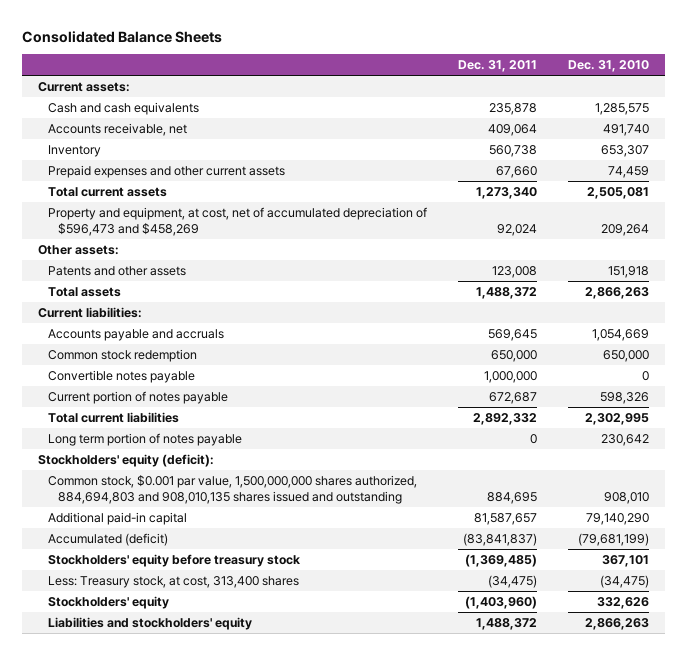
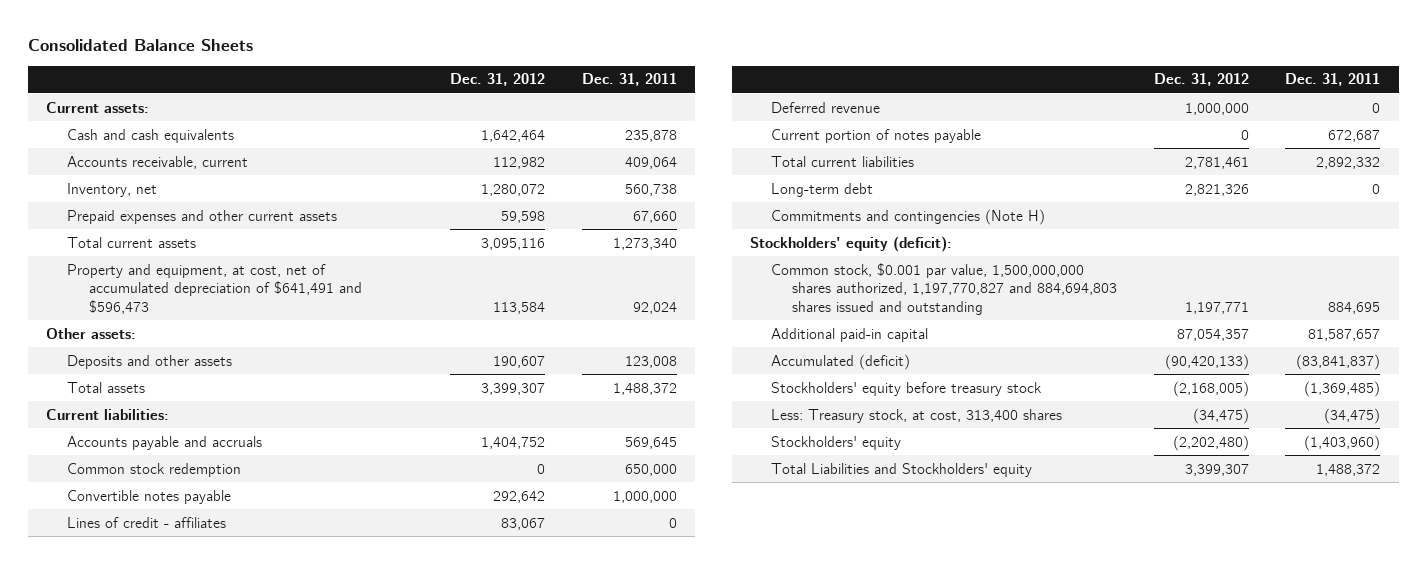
[568,60,650,73] Dec. 31, 2010 -> none
none -> [450,73,546,87] Dec. 31, 2012
[47,122,187,136] Accounts receivable, net -> [67,155,249,169] Accounts receivable, current
[47,144,101,157] Inventory -> [67,182,158,197] Inventory, net
[47,206,427,236] Property and equipment, at cost, net of accumulated depreciation of $596,473 and $458,269 -> [67,263,362,314] Property and equipment, at cost, net of accumulated depreciation of $641,491 and $596,473
[47,265,186,276] Patents and other assets -> [67,354,233,369] Deposits and other assets
none -> [67,516,227,528] Lines of credit - affiliates
none -> [771,101,881,113] Deferred revenue
[47,432,242,446] Long term portion of notes payable -> none
none -> [771,182,874,197] Long-term debt
none -> [771,208,1046,225] Commitments and contingencies (Note H)
[47,474,417,504] Common stock, $0.001 par value, 1,500,000,000 shares authorized, 884,694,803 and 908,010,135 shares issued and outstanding -> [771,262,1118,315] Common stock, $0.001 par value, 1,500,000,000 shares authorized, 1,197,770,827 and 884,694,803 shares issued and outstanding
[47,616,252,630] Liabilities and stockholders' equity -> [771,462,1033,477] Total Liabilities and Stockholders' equity

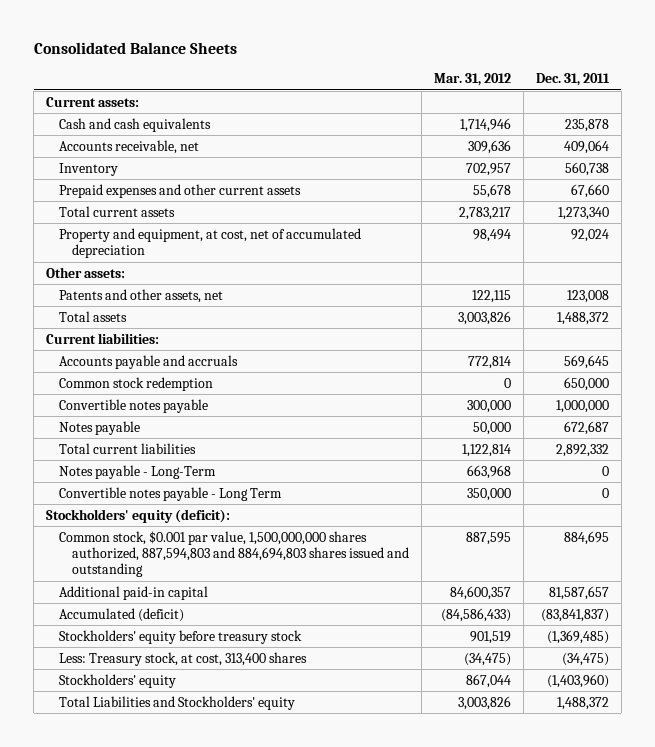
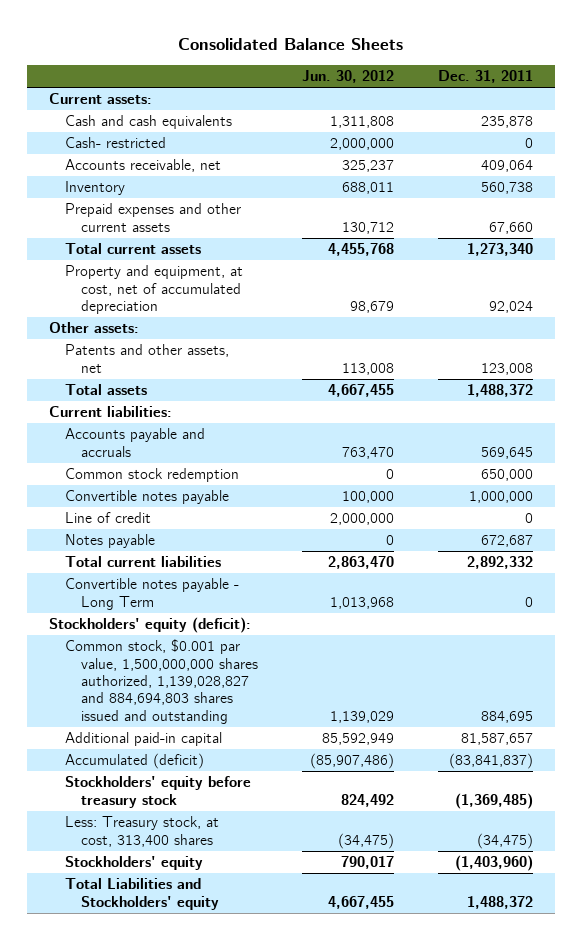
[433,73,511,87] Mar. 31, 2012 -> none
none -> [301,70,394,84] Jun. 30, 2012
none -> [64,137,166,149] Cash- restricted
none -> [64,512,151,524] Line of credit
[59,464,217,479] Notes payable - Long-Term -> none
[59,530,410,578] Common stock, $0.001 par value, 1,500,000,000 shares authorized, 887,594,803 and 884,694,803 shares issued and outstanding -> [64,639,259,724] Common stock, $0.001 par value, 1,500,000,000 shares authorized, 1,139,028,827 and 884,694,803 shares issued and outstanding

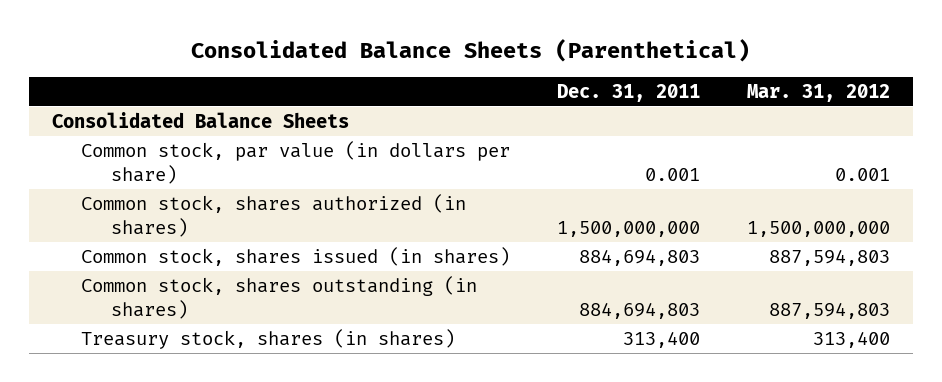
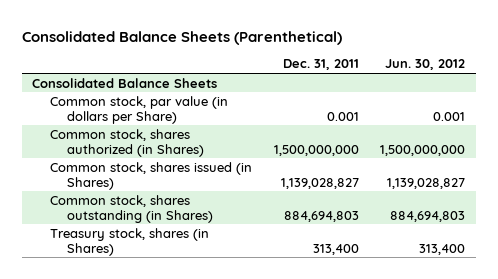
[746,83,890,102] Mar. 31, 2012 -> none
none -> [385,59,466,71] Jun. 30, 2012
[81,141,511,185] Common stock, par value (in dollars per share) -> [49,95,228,124] Common stock, par value (in dollars per Share)
[81,194,467,238] Common stock, shares authorized (in shares) -> [49,128,205,157] Common stock, shares authorized (in Shares)
[81,247,511,267] Common stock, shares issued (in shares) -> [49,161,252,190] Common stock, shares issued (in Shares)
[579,249,701,267] 884,694,803 -> [280,177,359,189] 1,139,028,827
[81,276,478,320] Common stock, shares outstanding (in shares) -> [49,194,214,223] Common stock, shares outstanding (in Shares)
[81,329,456,350] Treasury stock, shares (in shares) -> [49,227,209,256] Treasury stock, shares (in Shares)

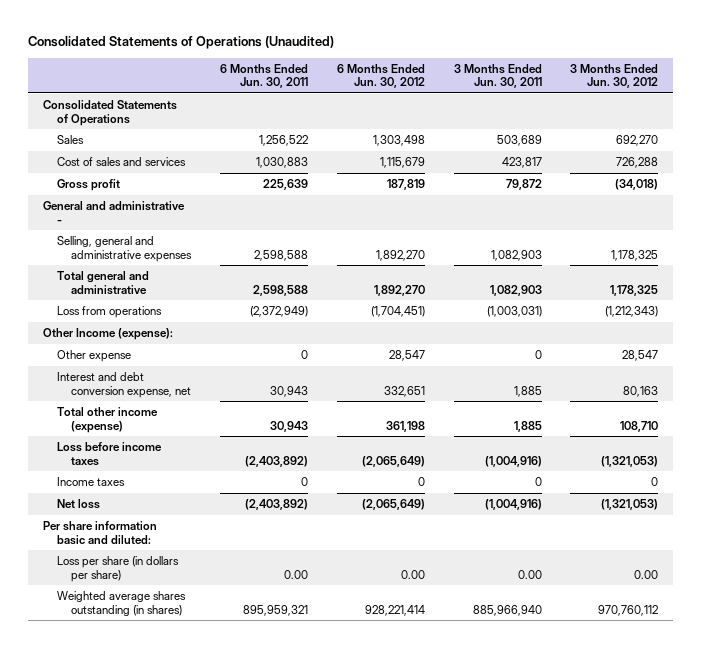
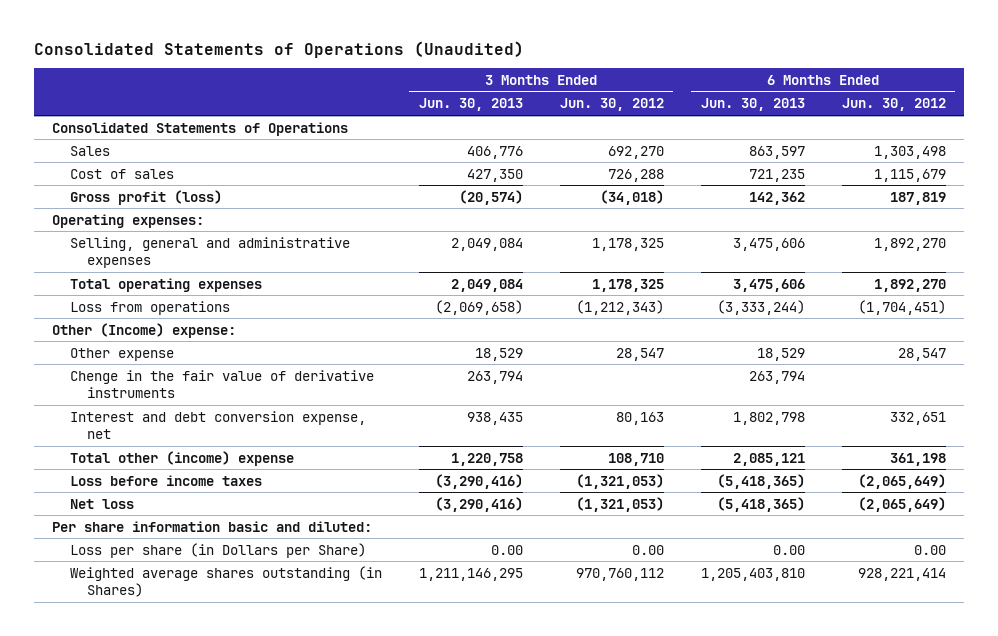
[220,63,309,89] 6 Months Ended Jun. 30, 2011 -> none
[453,63,542,89] 3 Months Ended Jun. 30, 2011 -> none
none -> [418,98,523,112] Jun. 30, 2013
none -> [700,98,805,112] Jun. 30, 2013
[42,201,185,224] General and administrative - -> none
[57,157,187,167] Cost of sales and services -> [69,168,174,179] Cost of sales
[57,179,121,192] Gross profit -> [69,189,222,205] Gross profit (loss)
none -> [52,213,205,228] Operating expenses:
[57,271,150,295] Total general and administrative -> [69,277,262,292] Total operating expenses
[42,328,173,341] Other Income (expense): -> [52,322,237,338] Other (Income) expense:
none -> [69,369,374,399] Chenge in the fair value of derivative instruments
[57,407,159,433] Total other income (expense) -> [69,450,294,466] Total other (income) expense
[57,477,126,487] Income taxes -> none
[57,556,180,582] Loss per share (in dollars per share) -> [69,542,366,558] Loss per share (in Dollars per Share)
[57,591,187,616] Weighted average shares outstanding (in shares) -> [69,565,382,598] Weighted average shares outstanding (in Shares)

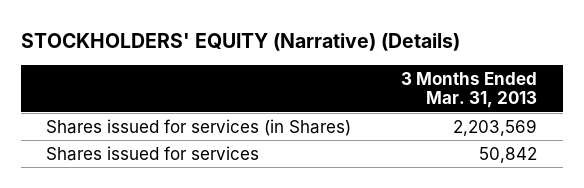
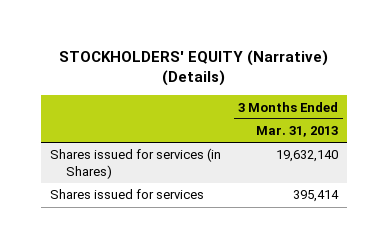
[453,118,538,136] 2,203,569 -> [276,150,339,163] 19,632,140
[479,146,538,163] 50,842 -> [293,190,340,203] 395,414

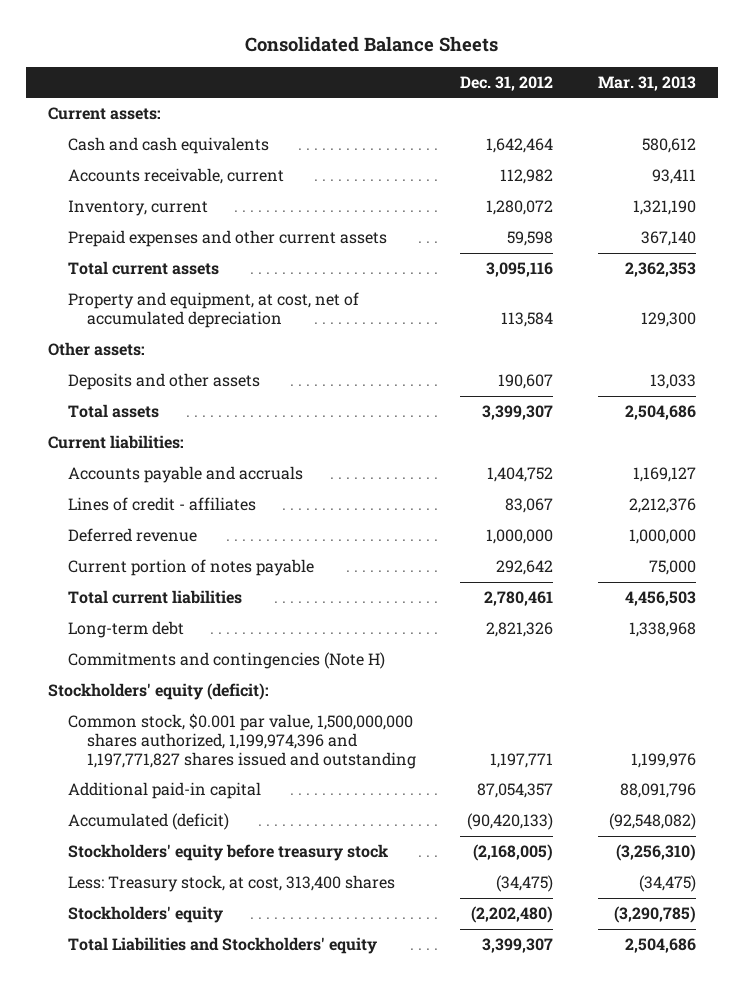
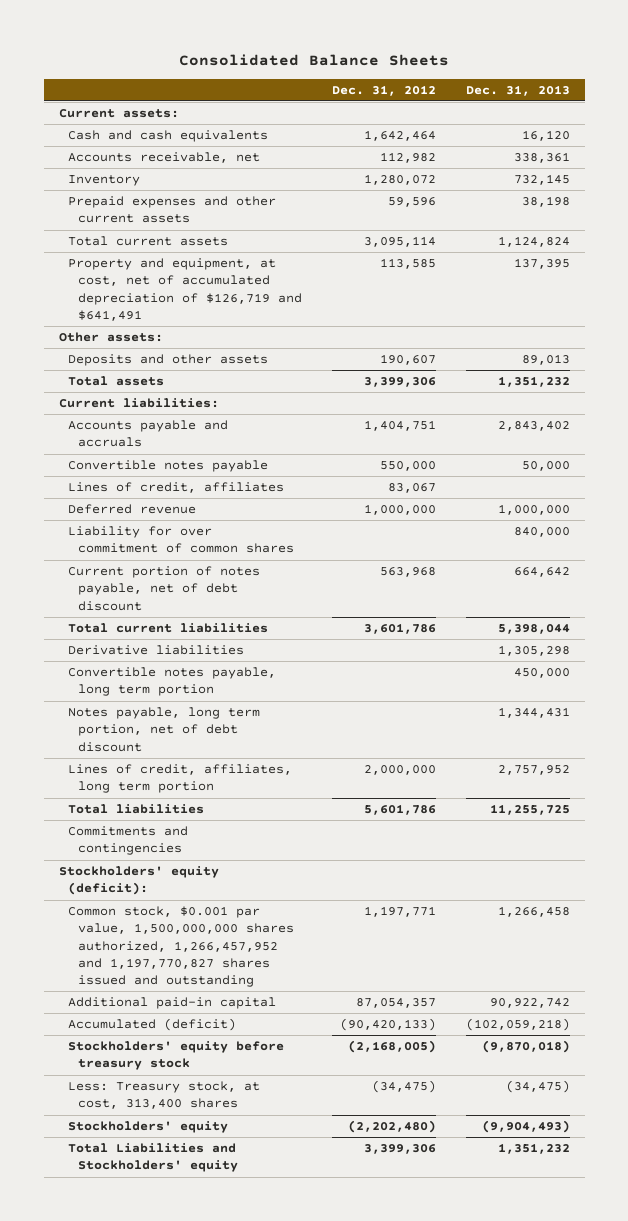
[597,75,696,91] Mar. 31, 2013 -> none
none -> [465,84,570,96] Dec. 31, 2013
[67,168,284,185] Accounts receivable, current -> [68,152,261,164] Accounts receivable, net
[67,200,208,217] Inventory, current -> [68,175,141,187] Inventory
[507,231,554,247] 59,598 -> [388,197,437,208] 59,596
[486,262,554,278] 3,095,116 -> [364,236,437,248] 3,095,114
[67,292,359,328] Property and equipment, at cost, net of accumulated depreciation -> [68,258,303,321] Property and equipment, at cost, net of accumulated depreciation of $126,719 and $641,491
[501,311,554,327] 113,584 -> [380,258,437,270] 113,585
[482,405,554,421] 3,399,307 -> [364,377,437,388] 3,399,306
[487,467,554,483] 1,404,752 -> [364,420,437,432] 1,404,751
none -> [68,460,269,473] Convertible notes payable
[67,497,256,512] Lines of credit - affiliates -> [68,482,285,494] Lines of credit, affiliates
[67,621,184,639] Long-term debt -> none
none -> [68,526,295,554] Liability for over commitment of common shares
[67,559,314,577] Current portion of notes payable -> [68,566,261,611] Current portion of notes payable, net of debt discount
[496,560,554,576] 292,642 -> [380,567,437,578] 563,968
[484,591,554,607] 2,780,461 -> [364,623,437,635] 3,601,786
none -> [68,645,245,656] Derivative liabilities
none -> [68,667,277,697] Convertible notes payable, long term portion
none -> [68,707,261,752] Notes payable, long term portion, net of debt discount
none -> [68,764,293,794] Lines of credit, affiliates, long term portion
none -> [68,804,205,815] Total liabilities
[67,652,385,670] Commitments and contingencies (Note H) -> [68,826,189,856] Commitments and contingencies
[67,713,417,769] Common stock, $0.001 par value, 1,500,000,000 shares authorized, 1,199,974,396 and 1,197,771,827 shares issued and outstanding -> [68,906,295,988] Common stock, $0.001 par value, 1,500,000,000 shares authorized, 1,266,457,952 and 1,197,770,827 shares issued and outstanding
[482,938,554,954] 3,399,307 -> [364,1144,437,1155] 3,399,306

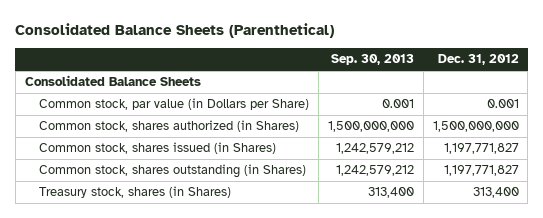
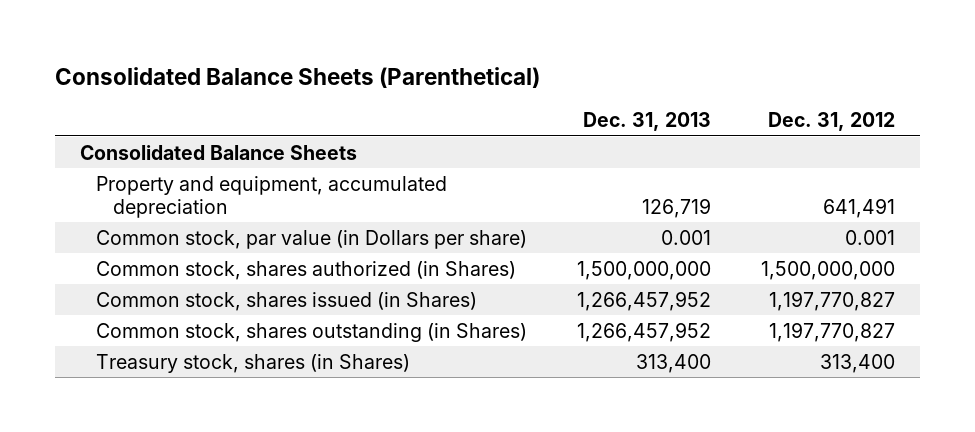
[330,54,414,66] Sep. 30, 2013 -> none
none -> [583,112,712,132] Dec. 31, 2013
none -> [96,175,448,218] Property and equipment, accumulated depreciation
[39,98,310,111] Common stock, par value (in Dollars per Share) -> [96,229,528,249] Common stock, par value (in Dollars per share)
[443,143,519,155] 1,197,771,827 -> [769,290,896,311] 1,197,770,827
[443,165,519,177] 1,197,771,827 -> [769,321,896,342] 1,197,770,827

